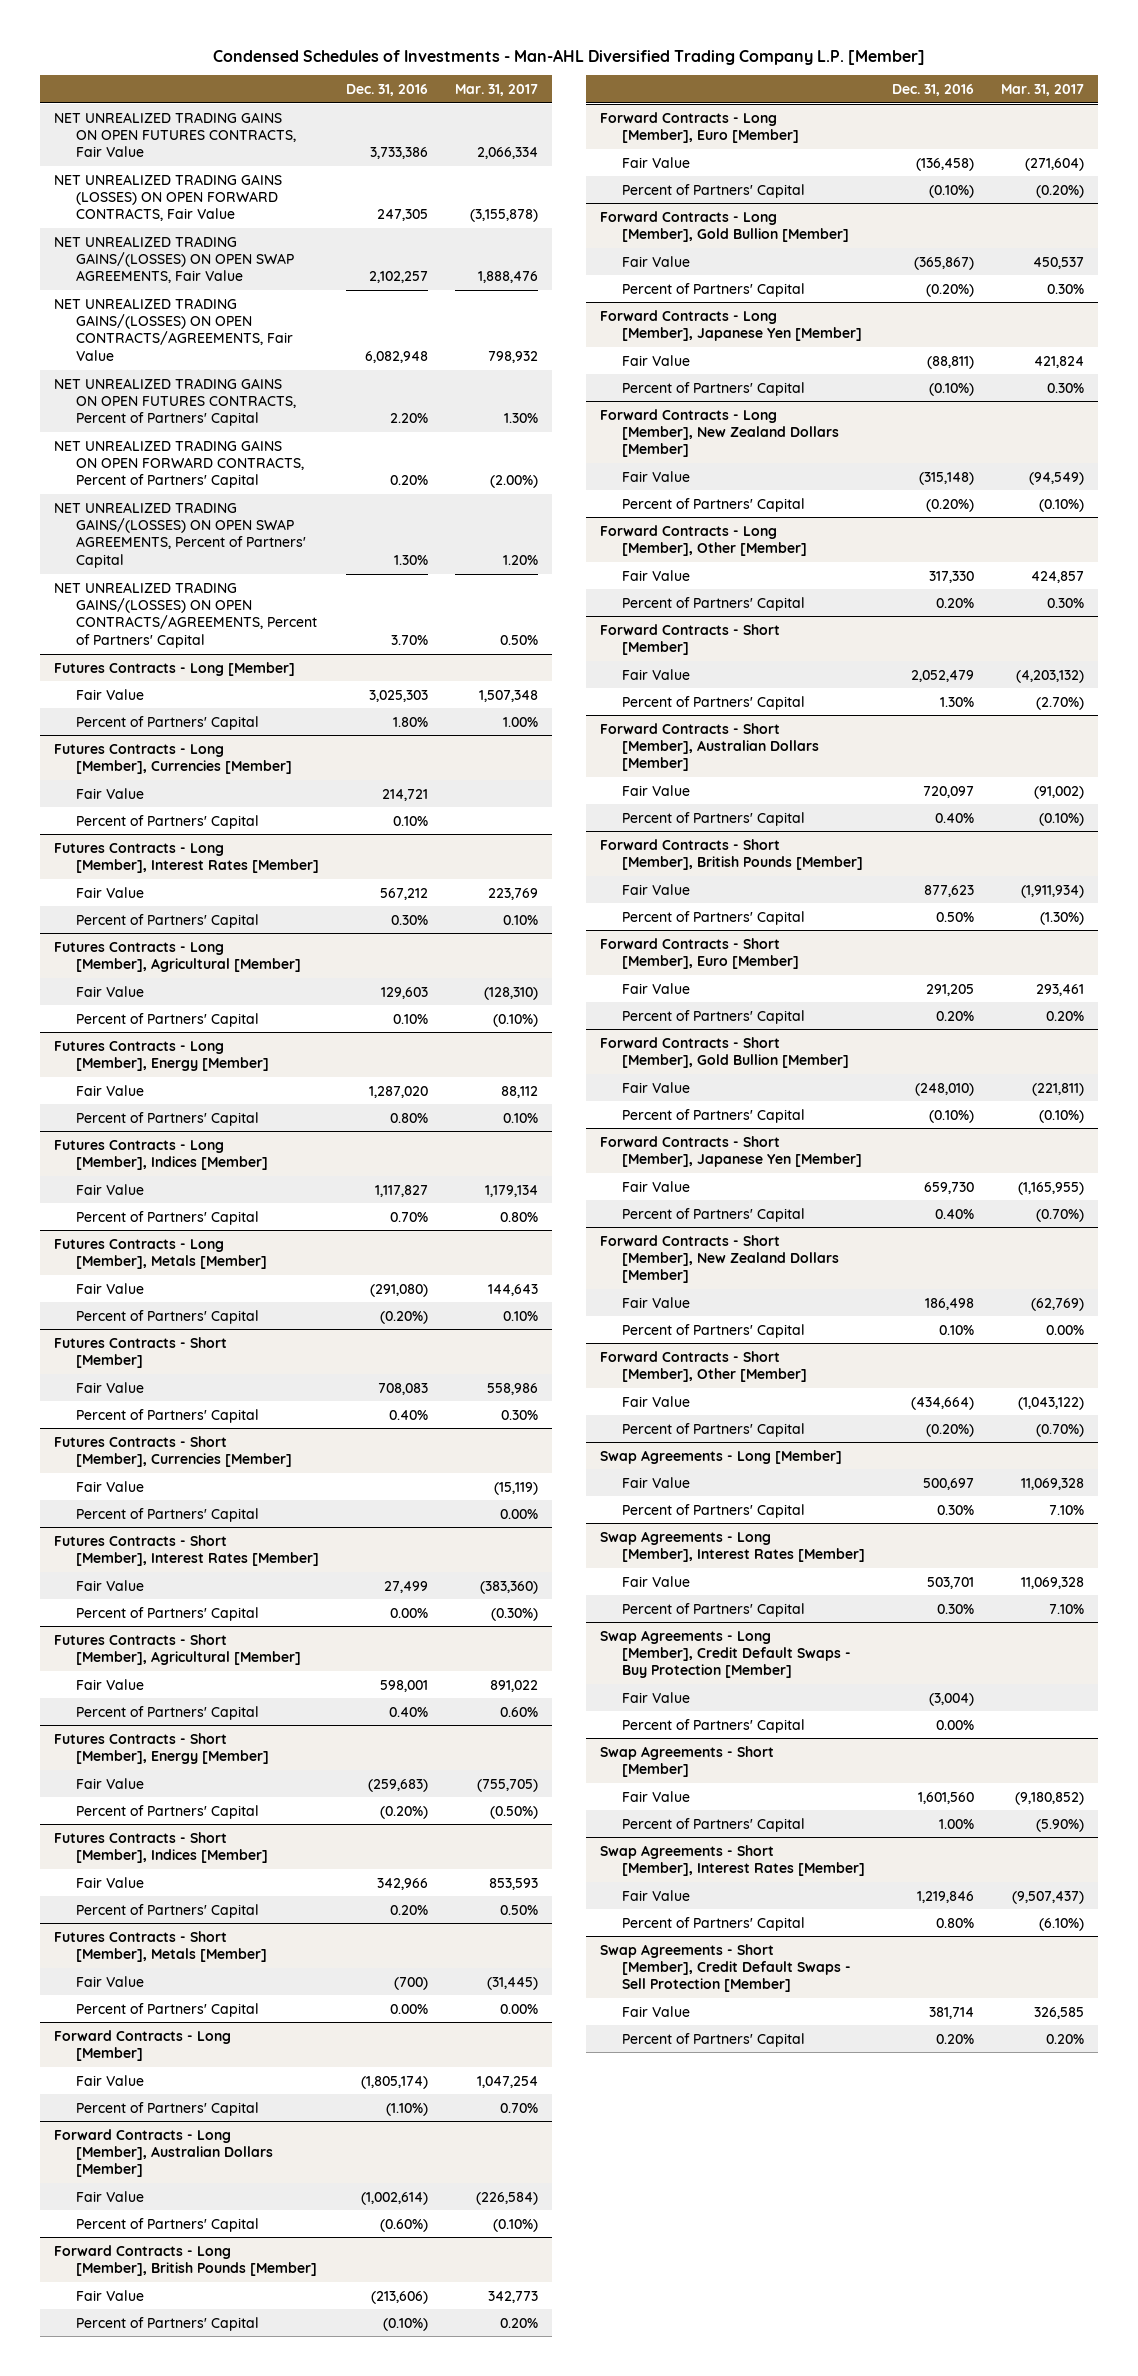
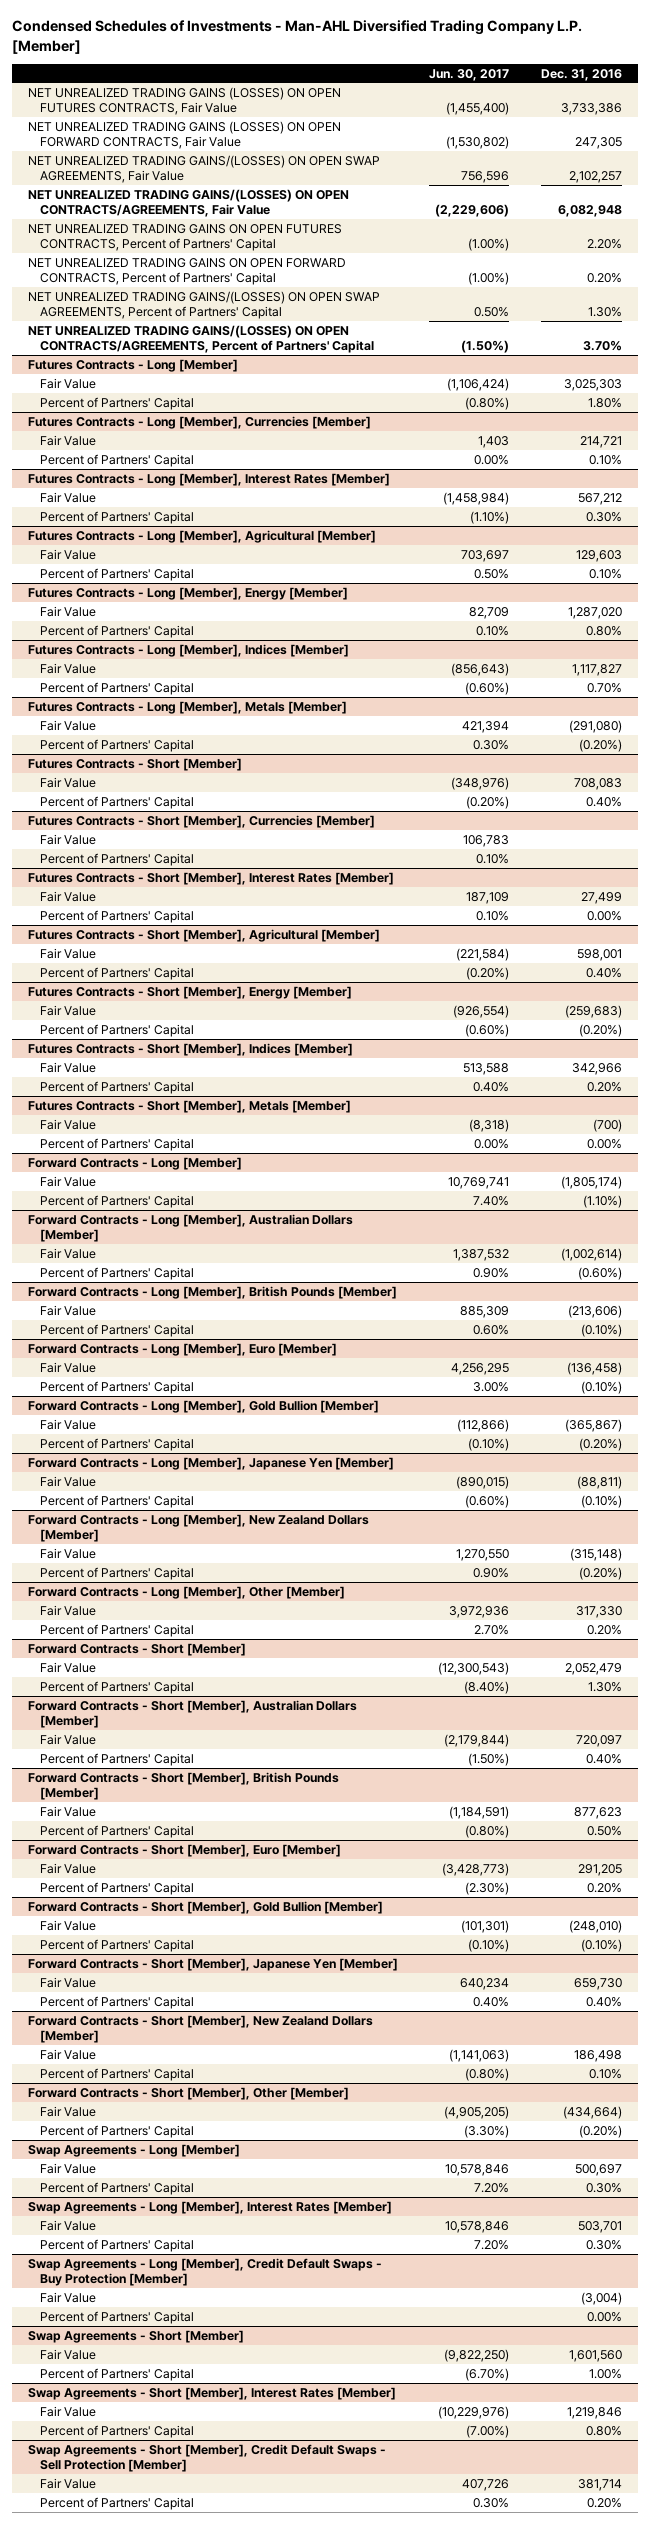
[455,83,539,96] Mar. 31, 2017 -> none
none -> [429,68,510,81] Jun. 30, 2017
[53,111,296,158] NET UNREALIZED TRADING GAINS ON OPEN FUTURES CONTRACTS, Fair Value -> [27,86,341,115] NET UNREALIZED TRADING GAINS (LOSSES) ON OPEN FUTURES CONTRACTS, Fair Value

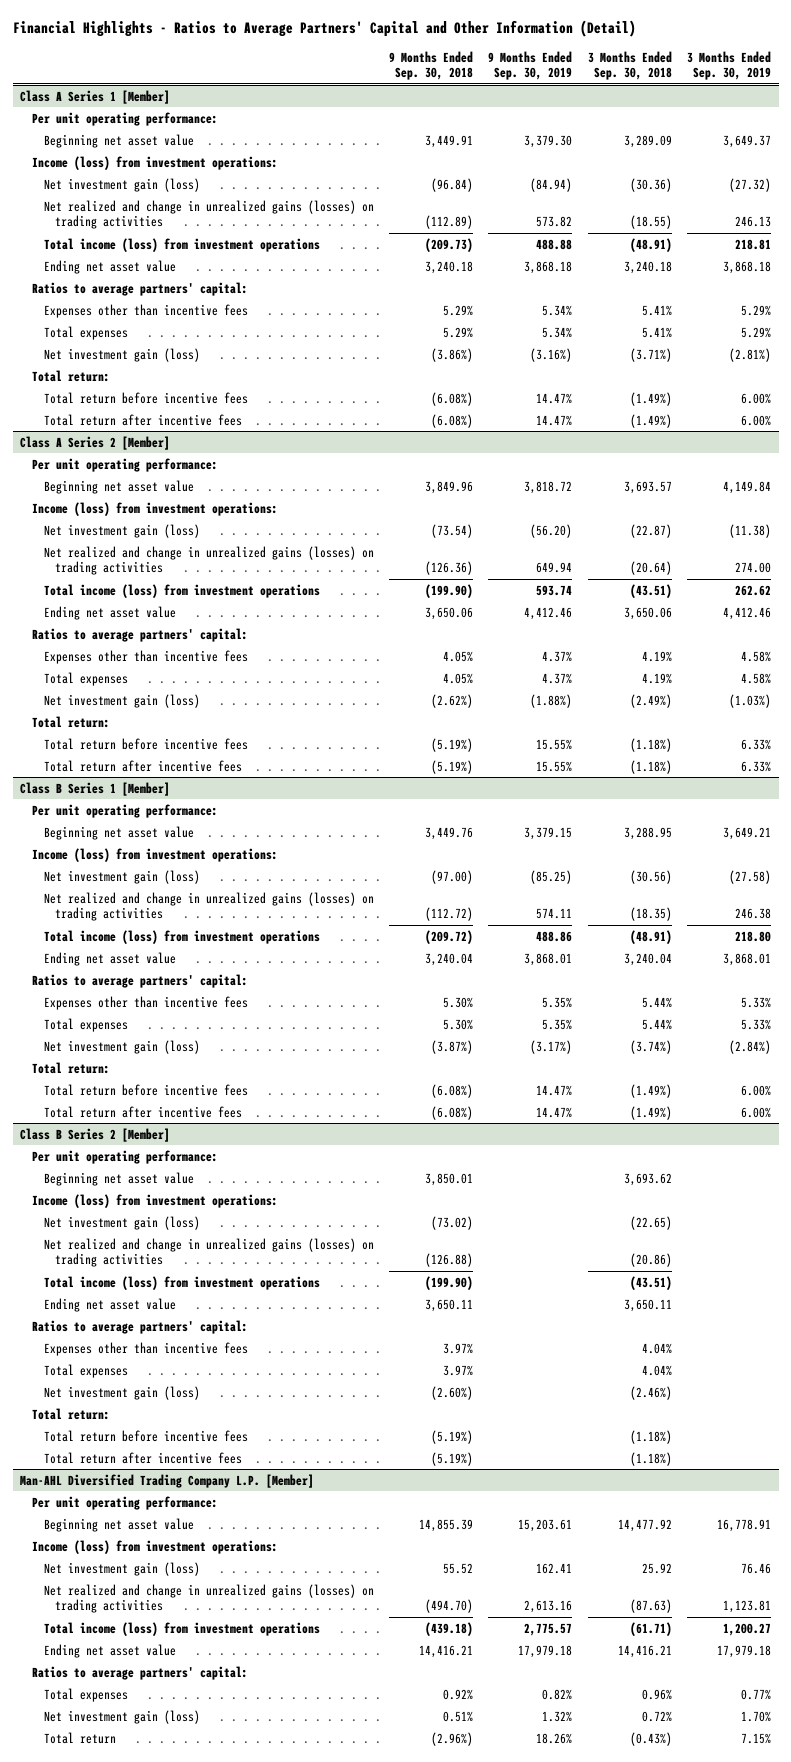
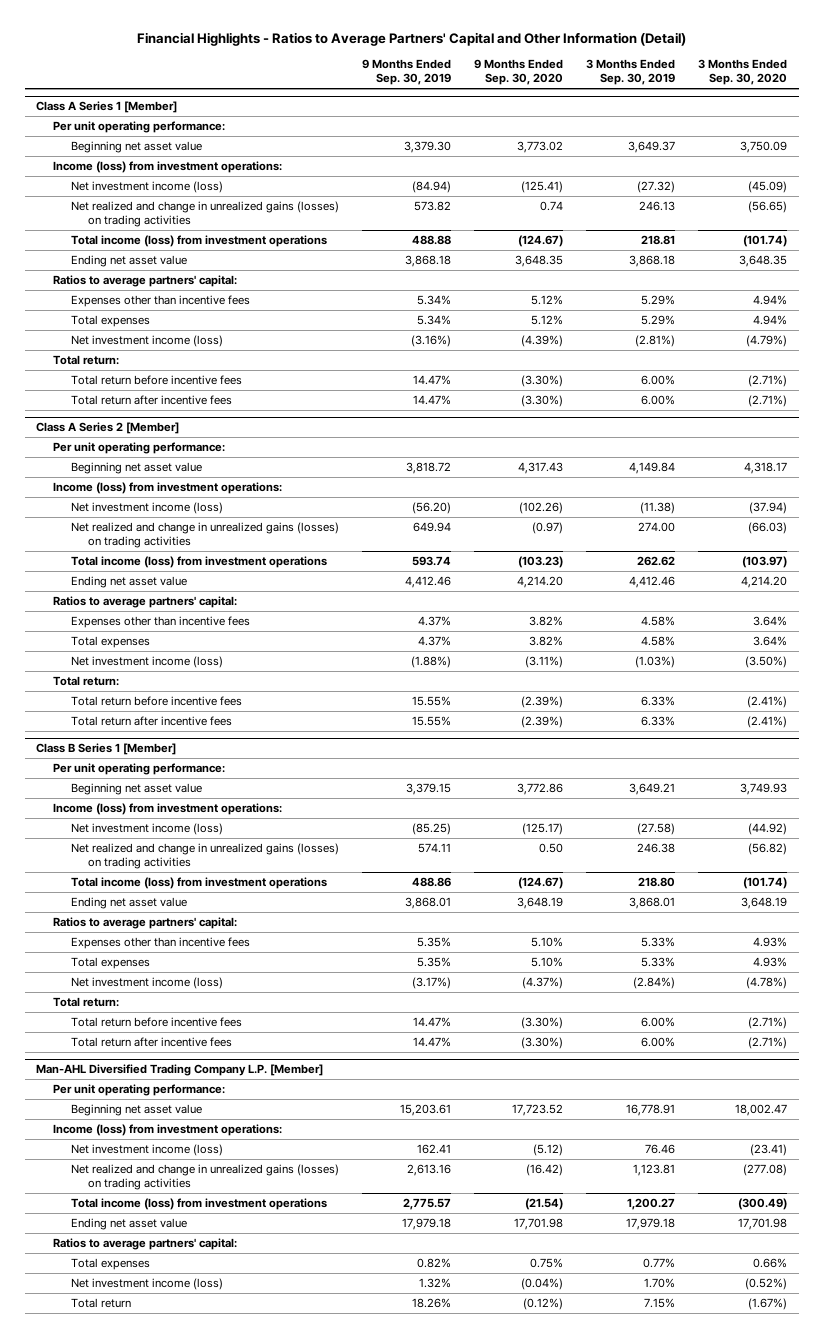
[388,50,473,81] 9 Months Ended Sep. 30, 2018 -> none
[587,50,672,81] 3 Months Ended Sep. 30, 2018 -> none
none -> [474,59,564,86] 9 Months Ended Sep. 30, 2020
none -> [698,59,788,86] 3 Months Ended Sep. 30, 2020
[43,177,200,192] Net investment gain (loss) -> [70,180,223,193] Net investment income (loss)
[43,347,200,362] Net investment gain (loss) -> [70,334,223,347] Net investment income (loss)
[43,523,200,538] Net investment gain (loss) -> [70,501,223,514] Net investment income (loss)
[43,693,200,708] Net investment gain (loss) -> [70,655,223,668] Net investment income (loss)
[43,869,200,884] Net investment gain (loss) -> [70,822,223,835] Net investment income (loss)
[43,1039,200,1054] Net investment gain (loss) -> [70,976,223,989] Net investment income (loss)
[20,1127,171,1142] Class B Series 2 [Member] -> none
[31,1149,218,1164] Per unit operating performance: -> none
[43,1171,194,1186] Beginning net asset value -> none
[31,1193,278,1208] Income (loss) from investment operations: -> none
[43,1215,200,1230] Net investment gain (loss) -> none
[43,1237,374,1268] Net realized and change in unrealized gains (losses) on trading activities -> none
[43,1275,320,1290] Total income (loss) from investment operations -> none
[43,1297,176,1312] Ending net asset value -> none
[31,1319,248,1334] Ratios to average partners' capital: -> none
[43,1341,248,1356] Expenses other than incentive fees -> none
[43,1363,128,1378] Total expenses -> none
[43,1385,200,1400] Net investment gain (loss) -> none
[31,1407,110,1420] Total return: -> none
[43,1429,248,1442] Total return before incentive fees -> none
[43,1451,242,1464] Total return after incentive fees -> none
[43,1561,200,1576] Net investment gain (loss) -> [70,1143,223,1156] Net investment income (loss)
[43,1709,200,1724] Net investment gain (loss) -> [70,1277,223,1290] Net investment income (loss)

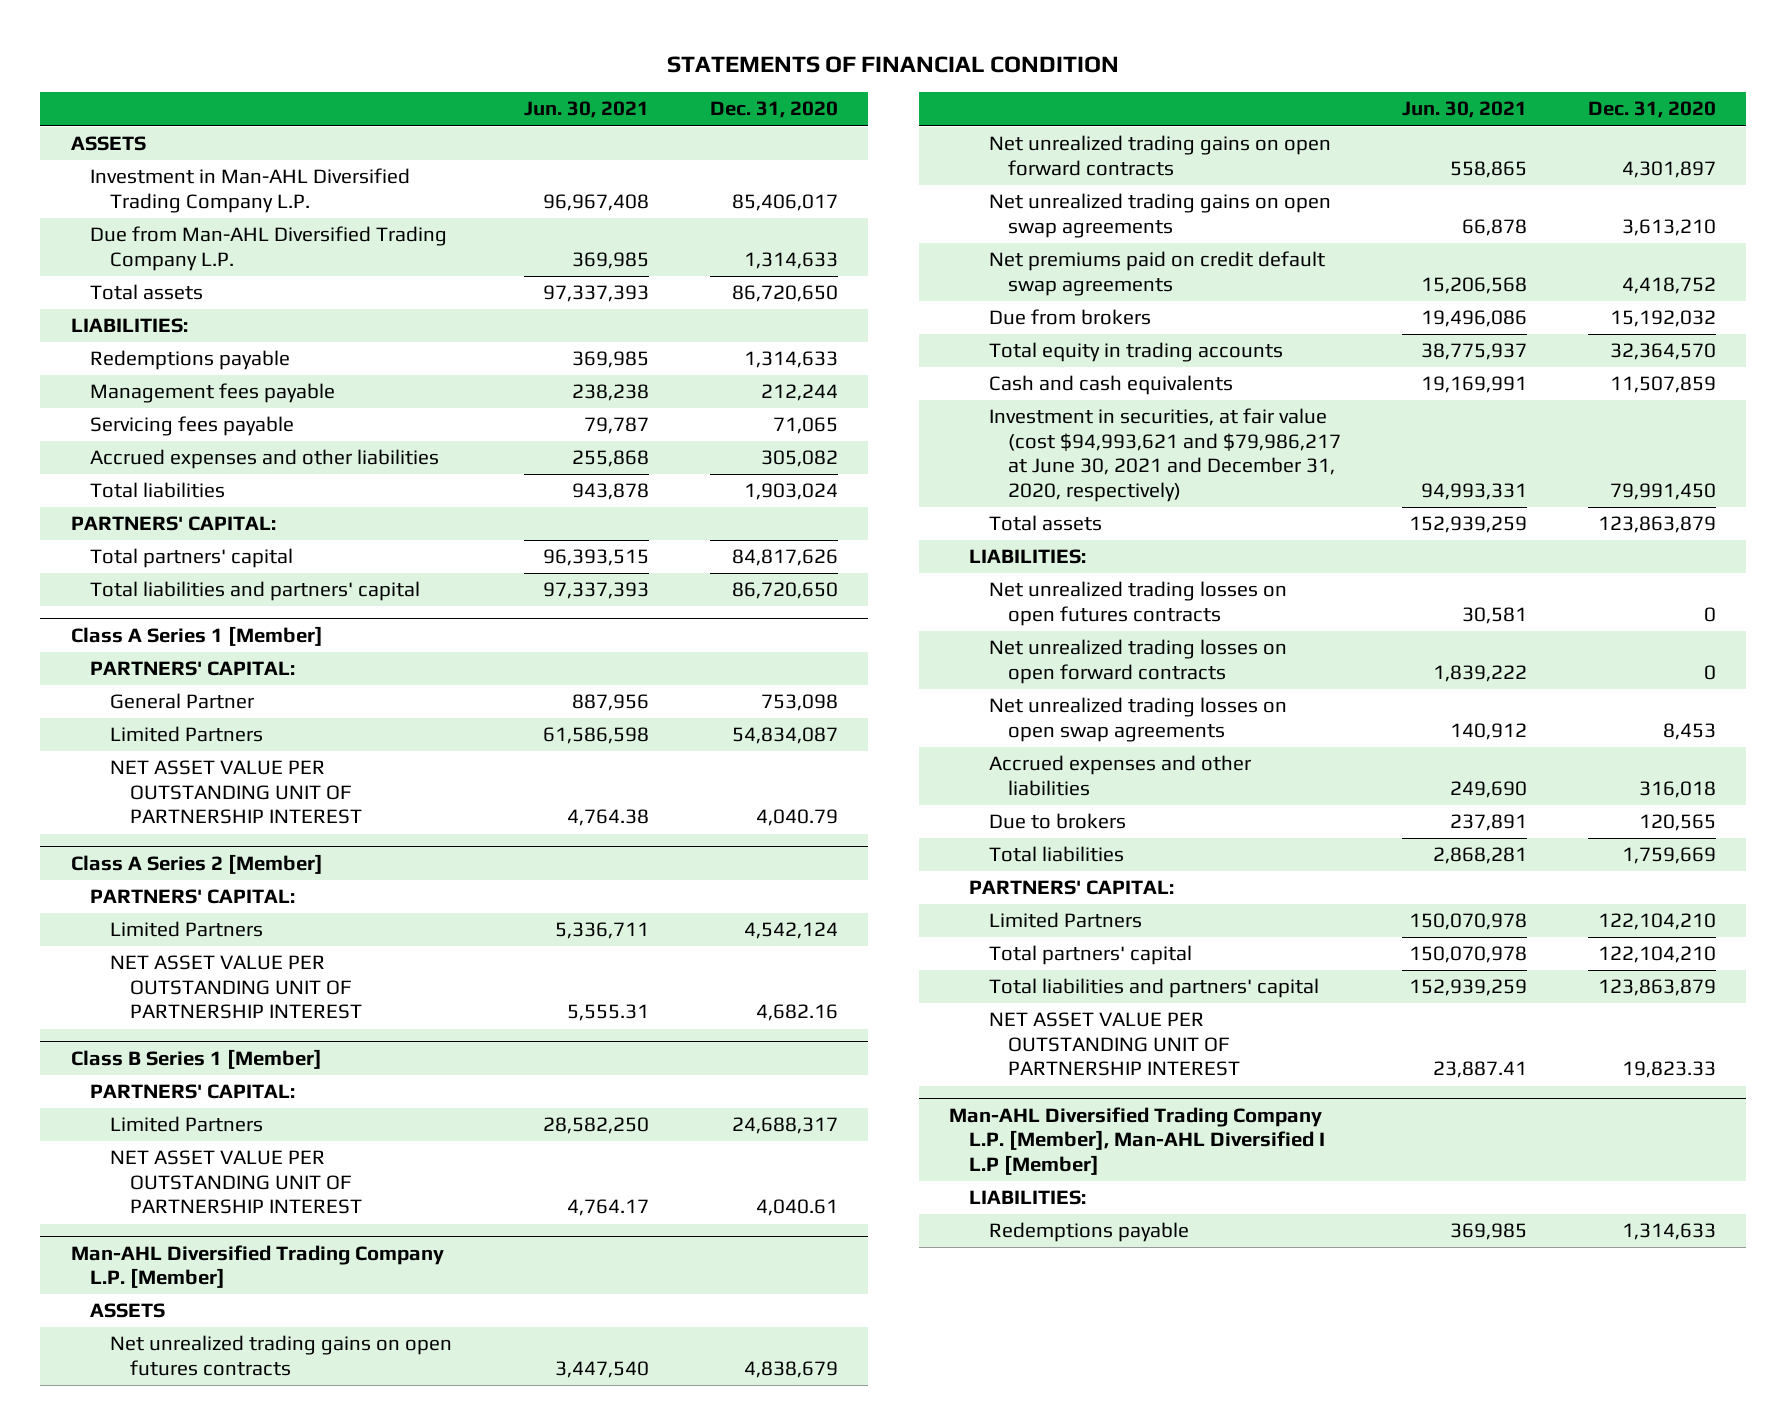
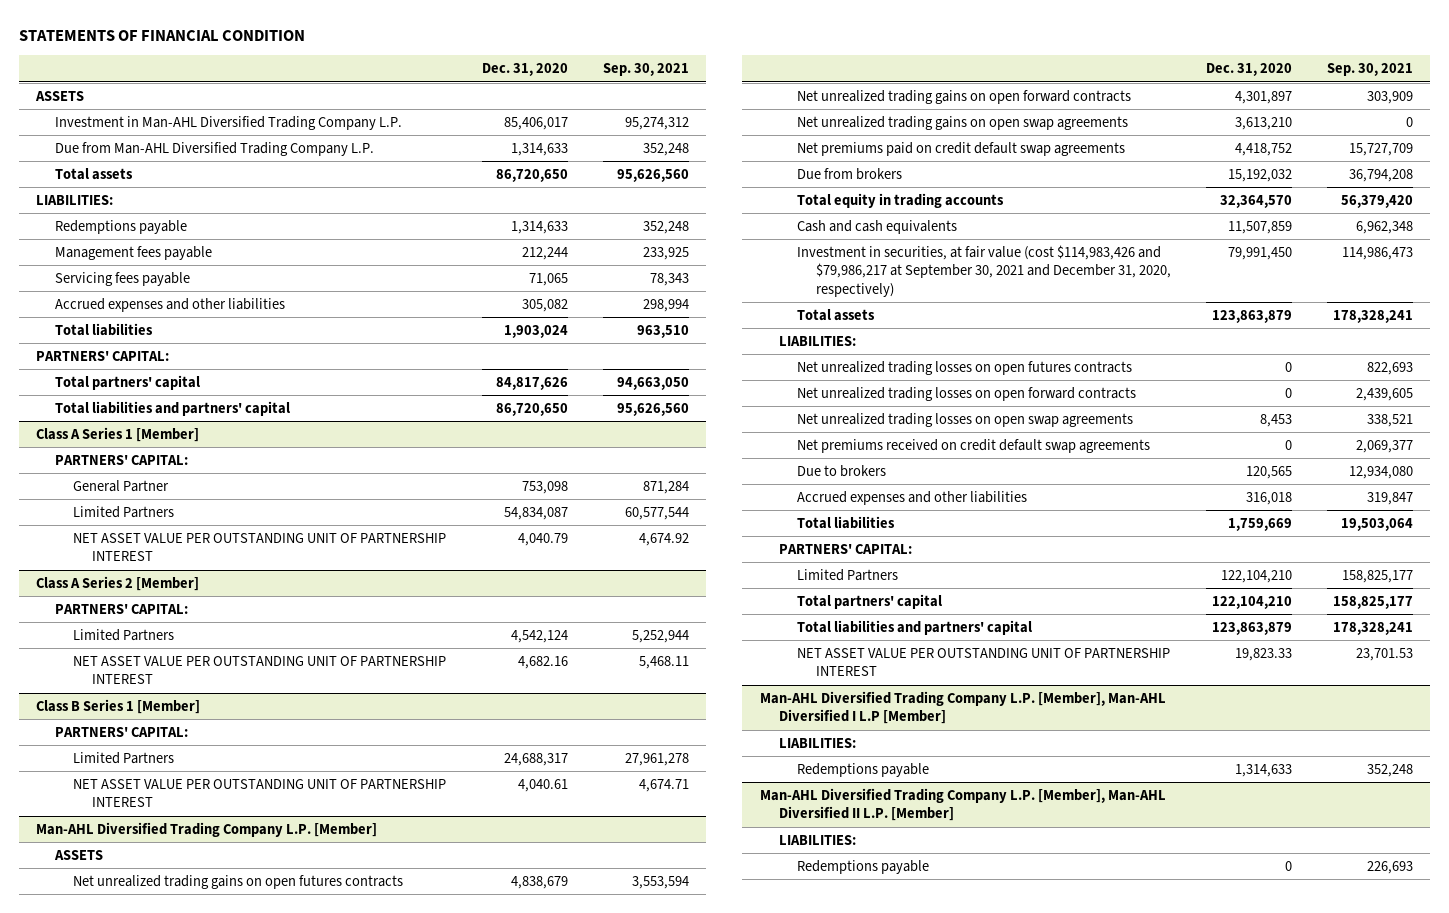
[523,101,649,119] Jun. 30, 2021 -> none
none -> [602,63,689,77] Sep. 30, 2021
[988,408,1342,503] Investment in securities, at fair value (cost $94,993,621 and $79,986,217 at June 30, 2021 and December 31, 2020, respectively) -> [797,244,1171,297] Investment in securities, at fair value (cost $114,983,426 and $79,986,217 at September 30, 2021 and December 31, 2020, respectively)
none -> [797,438,1151,453] Net premiums received on credit default swap agreements
[988,755,1251,796] Accrued expenses and other liabilities -> [797,490,1028,505] Accrued expenses and other liabilities
none -> [759,787,1166,822] Man-AHL Diversified Trading Company L.P. [Member], Man-AHL Diversified II L.P. [Member]
none -> [778,834,856,845] LIABILITIES:
none -> [797,859,930,874] Redemptions payable

